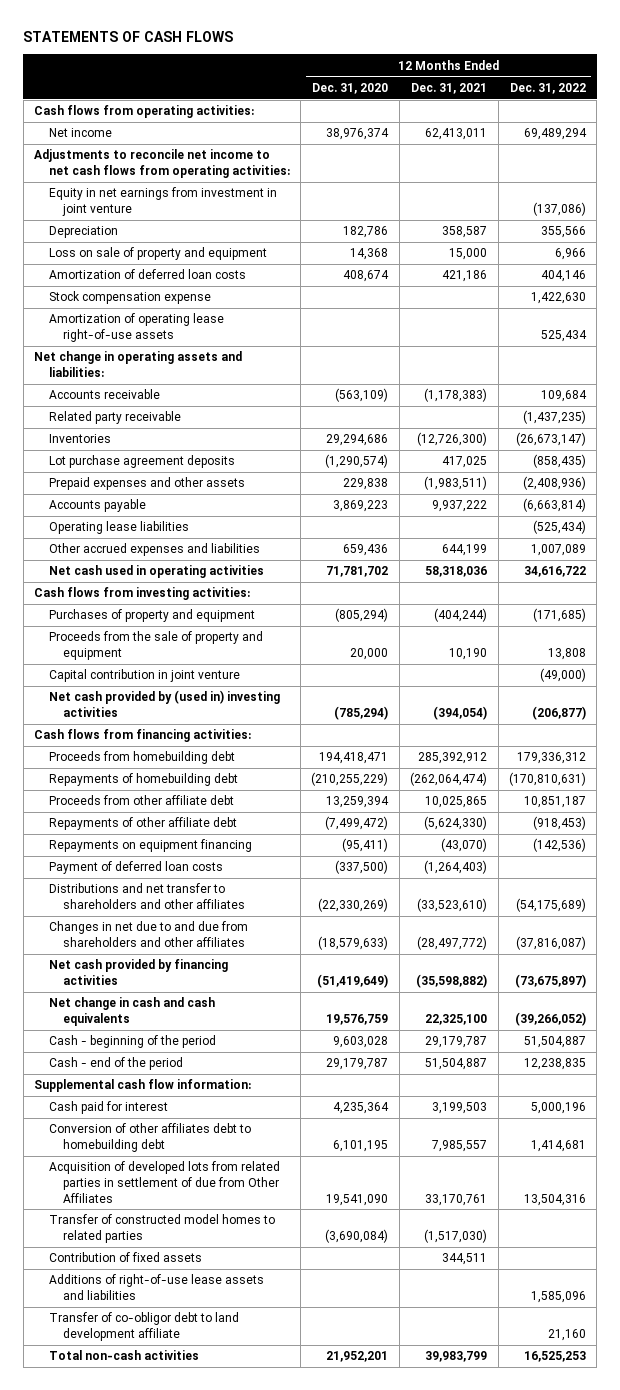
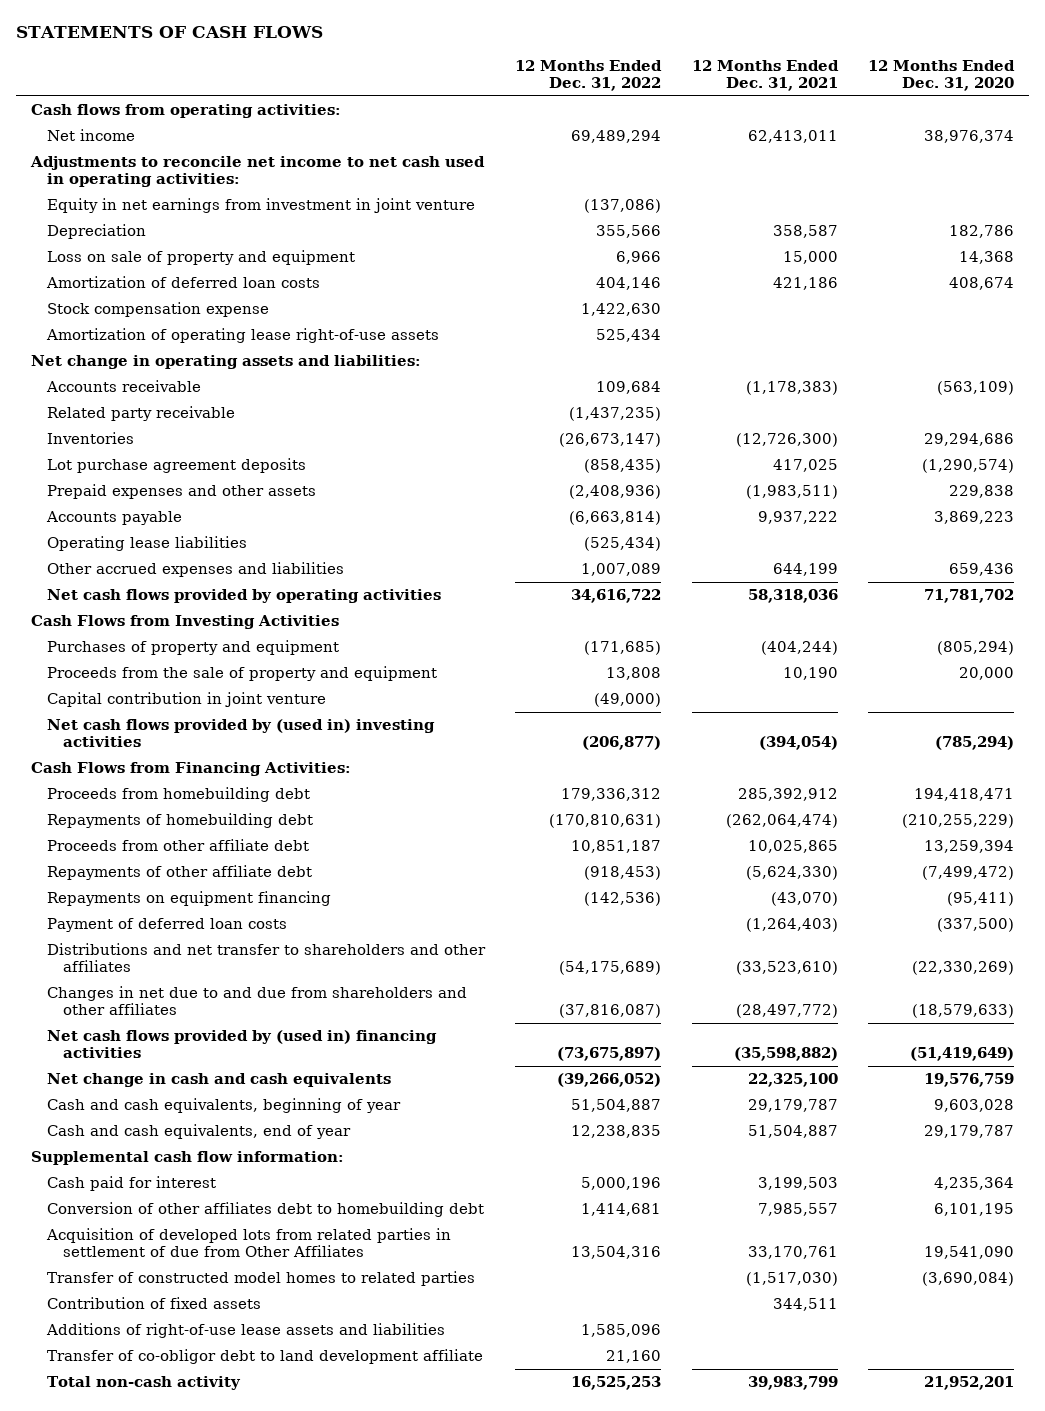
[34,149,290,178] Adjustments to reconcile net income to net cash flows from operating activities: -> [29,156,485,187] Adjustments to reconcile net income to net cash used in operating activities:
[48,565,264,579] Net cash used in operating activities -> [47,589,442,604] Net cash flows provided by operating activities
[34,587,251,601] Cash flows from investing activities: -> [30,615,339,630] Cash Flows from Investing Activities
[48,690,280,717] Net cash provided by (used in) investing activities -> [47,719,436,747] Net cash flows provided by (used in) investing activities
[34,729,252,743] Cash flows from financing activities: -> [30,762,351,777] Cash Flows from Financing Activities:
[48,959,228,985] Net cash provided by financing activities -> [47,1030,438,1058] Net cash flows provided by (used in) financing activities
[48,1035,216,1049] Cash - beginning of the period -> [47,1098,402,1114] Cash and cash equivalents, beginning of year
[48,1057,183,1071] Cash - end of the period -> [47,1124,352,1140] Cash and cash equivalents, end of year
[48,1350,199,1361] Total non-cash activities -> [47,1376,242,1391] Total non-cash activity

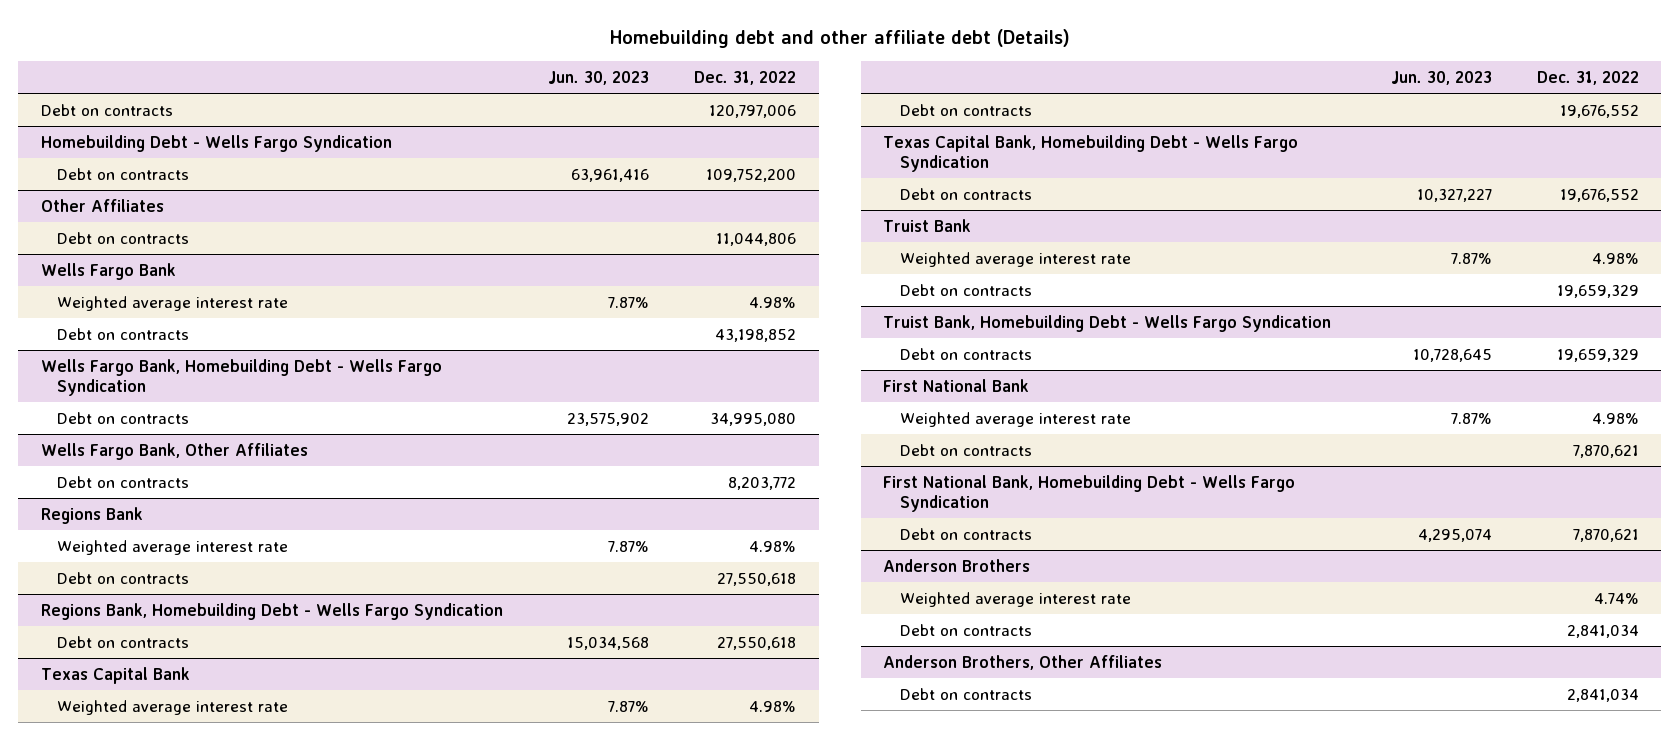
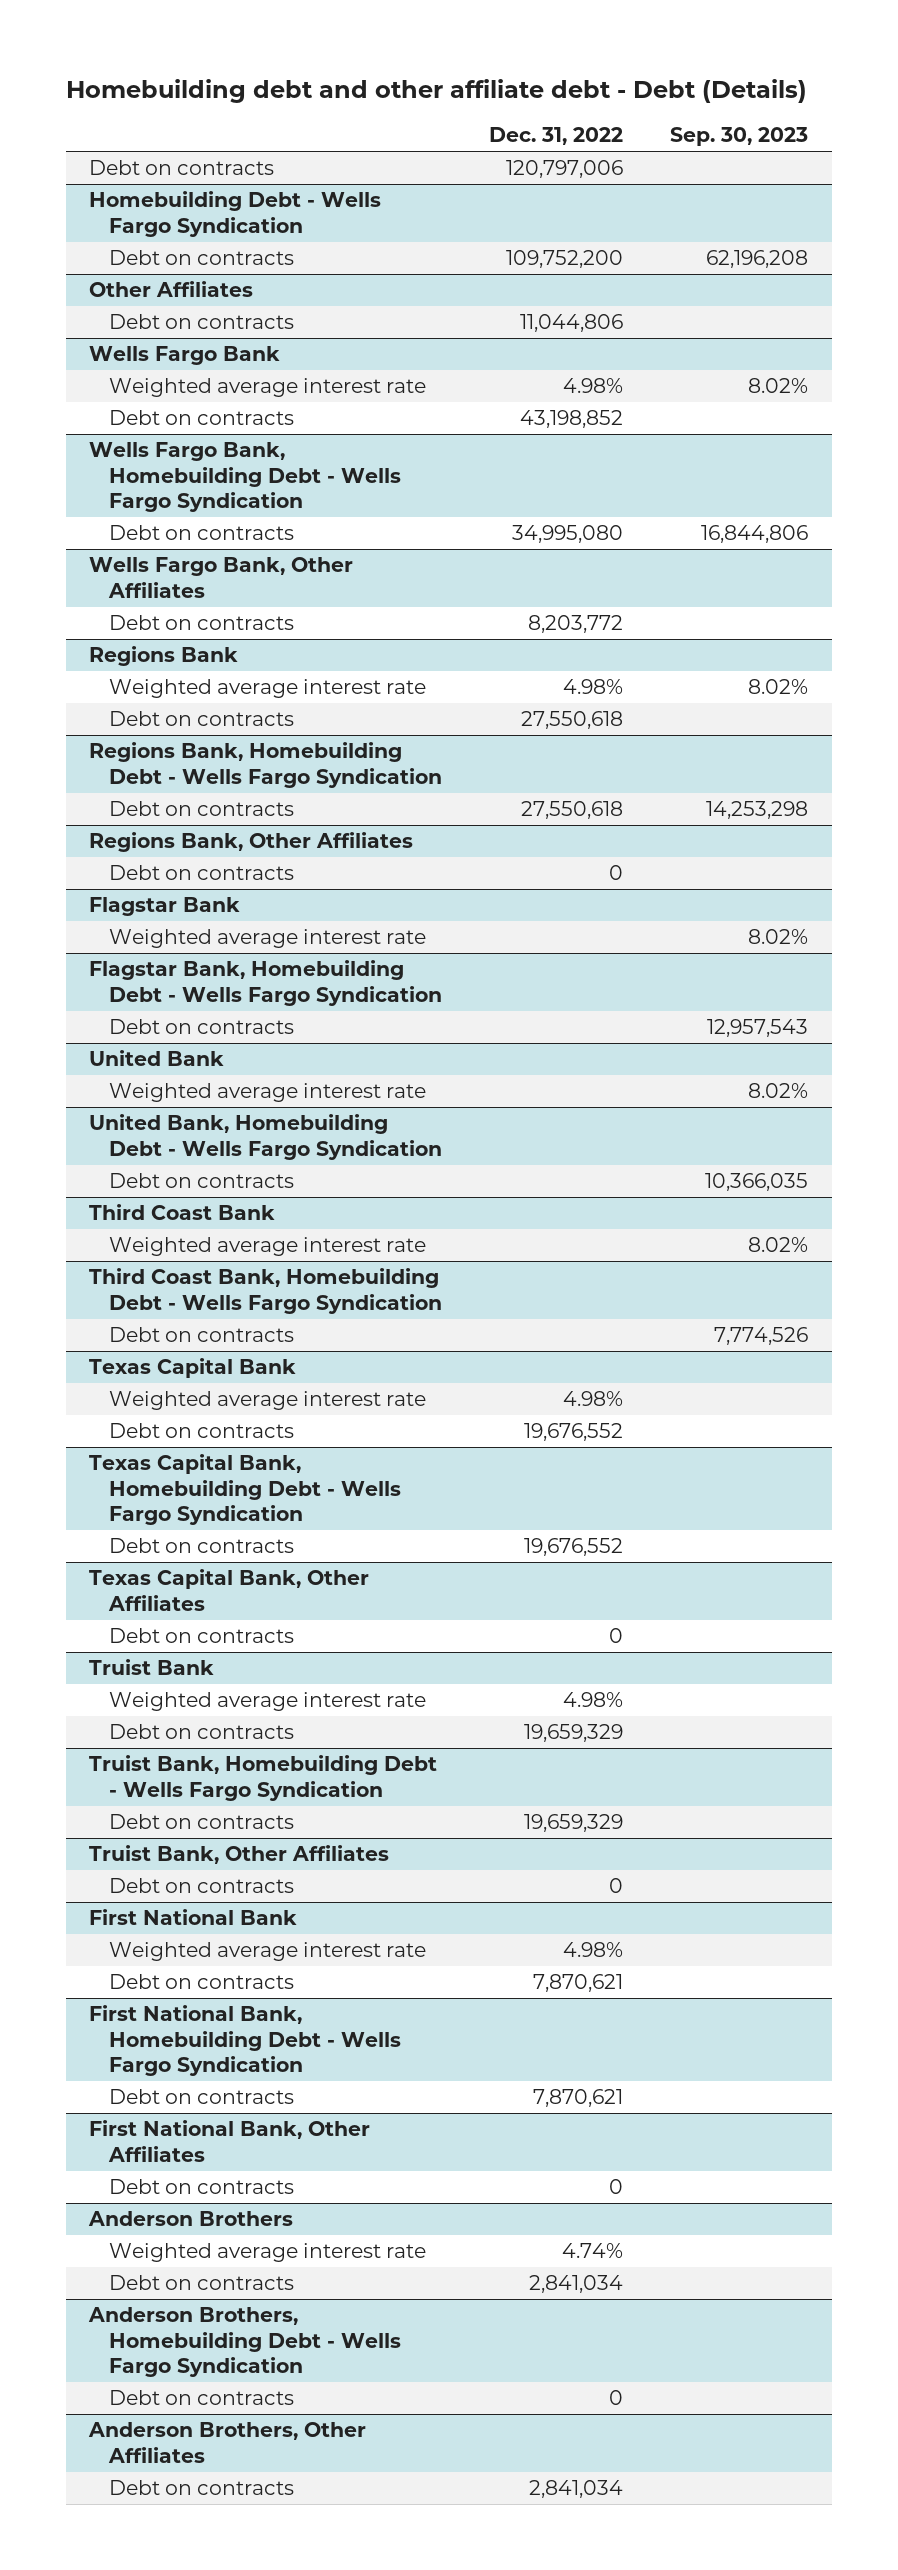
[609,29,1070,49] Homebuilding debt and other affiliate debt (Details) -> [65,79,807,104] Homebuilding debt and other affiliate debt - Debt (Details)
[547,70,649,85] Jun. 30, 2023 -> none
none -> [670,127,809,147] Sep. 30, 2023
none -> [89,832,414,853] Regions Bank, Other Affiliates
none -> [108,865,294,881] Debt on contracts
none -> [89,897,241,917] Flagstar Bank
none -> [108,929,426,949] Weighted average interest rate
none -> [89,960,442,1006] Flagstar Bank, Homebuilding Debt - Wells Fargo Syndication
none -> [108,1019,294,1035] Debt on contracts
none -> [89,1050,225,1067] United Bank
none -> [108,1083,426,1103] Weighted average interest rate
none -> [89,1114,442,1160] United Bank, Homebuilding Debt - Wells Fargo Syndication
none -> [108,1173,294,1189] Debt on contracts
none -> [89,1204,276,1221] Third Coast Bank
none -> [108,1237,426,1257] Weighted average interest rate
none -> [89,1268,442,1314] Third Coast Bank, Homebuilding Debt - Wells Fargo Syndication
none -> [108,1327,294,1343] Debt on contracts
none -> [89,1569,370,1611] Texas Capital Bank, Other Affiliates
none -> [108,1628,294,1644] Debt on contracts
none -> [89,1845,390,1865] Truist Bank, Other Affiliates
none -> [108,1878,294,1894] Debt on contracts
none -> [89,2120,371,2162] First National Bank, Other Affiliates
none -> [108,2179,294,2195] Debt on contracts
none -> [88,2307,401,2378] Anderson Brothers, Homebuilding Debt - Wells Fargo Syndication
none -> [108,2390,294,2406] Debt on contracts

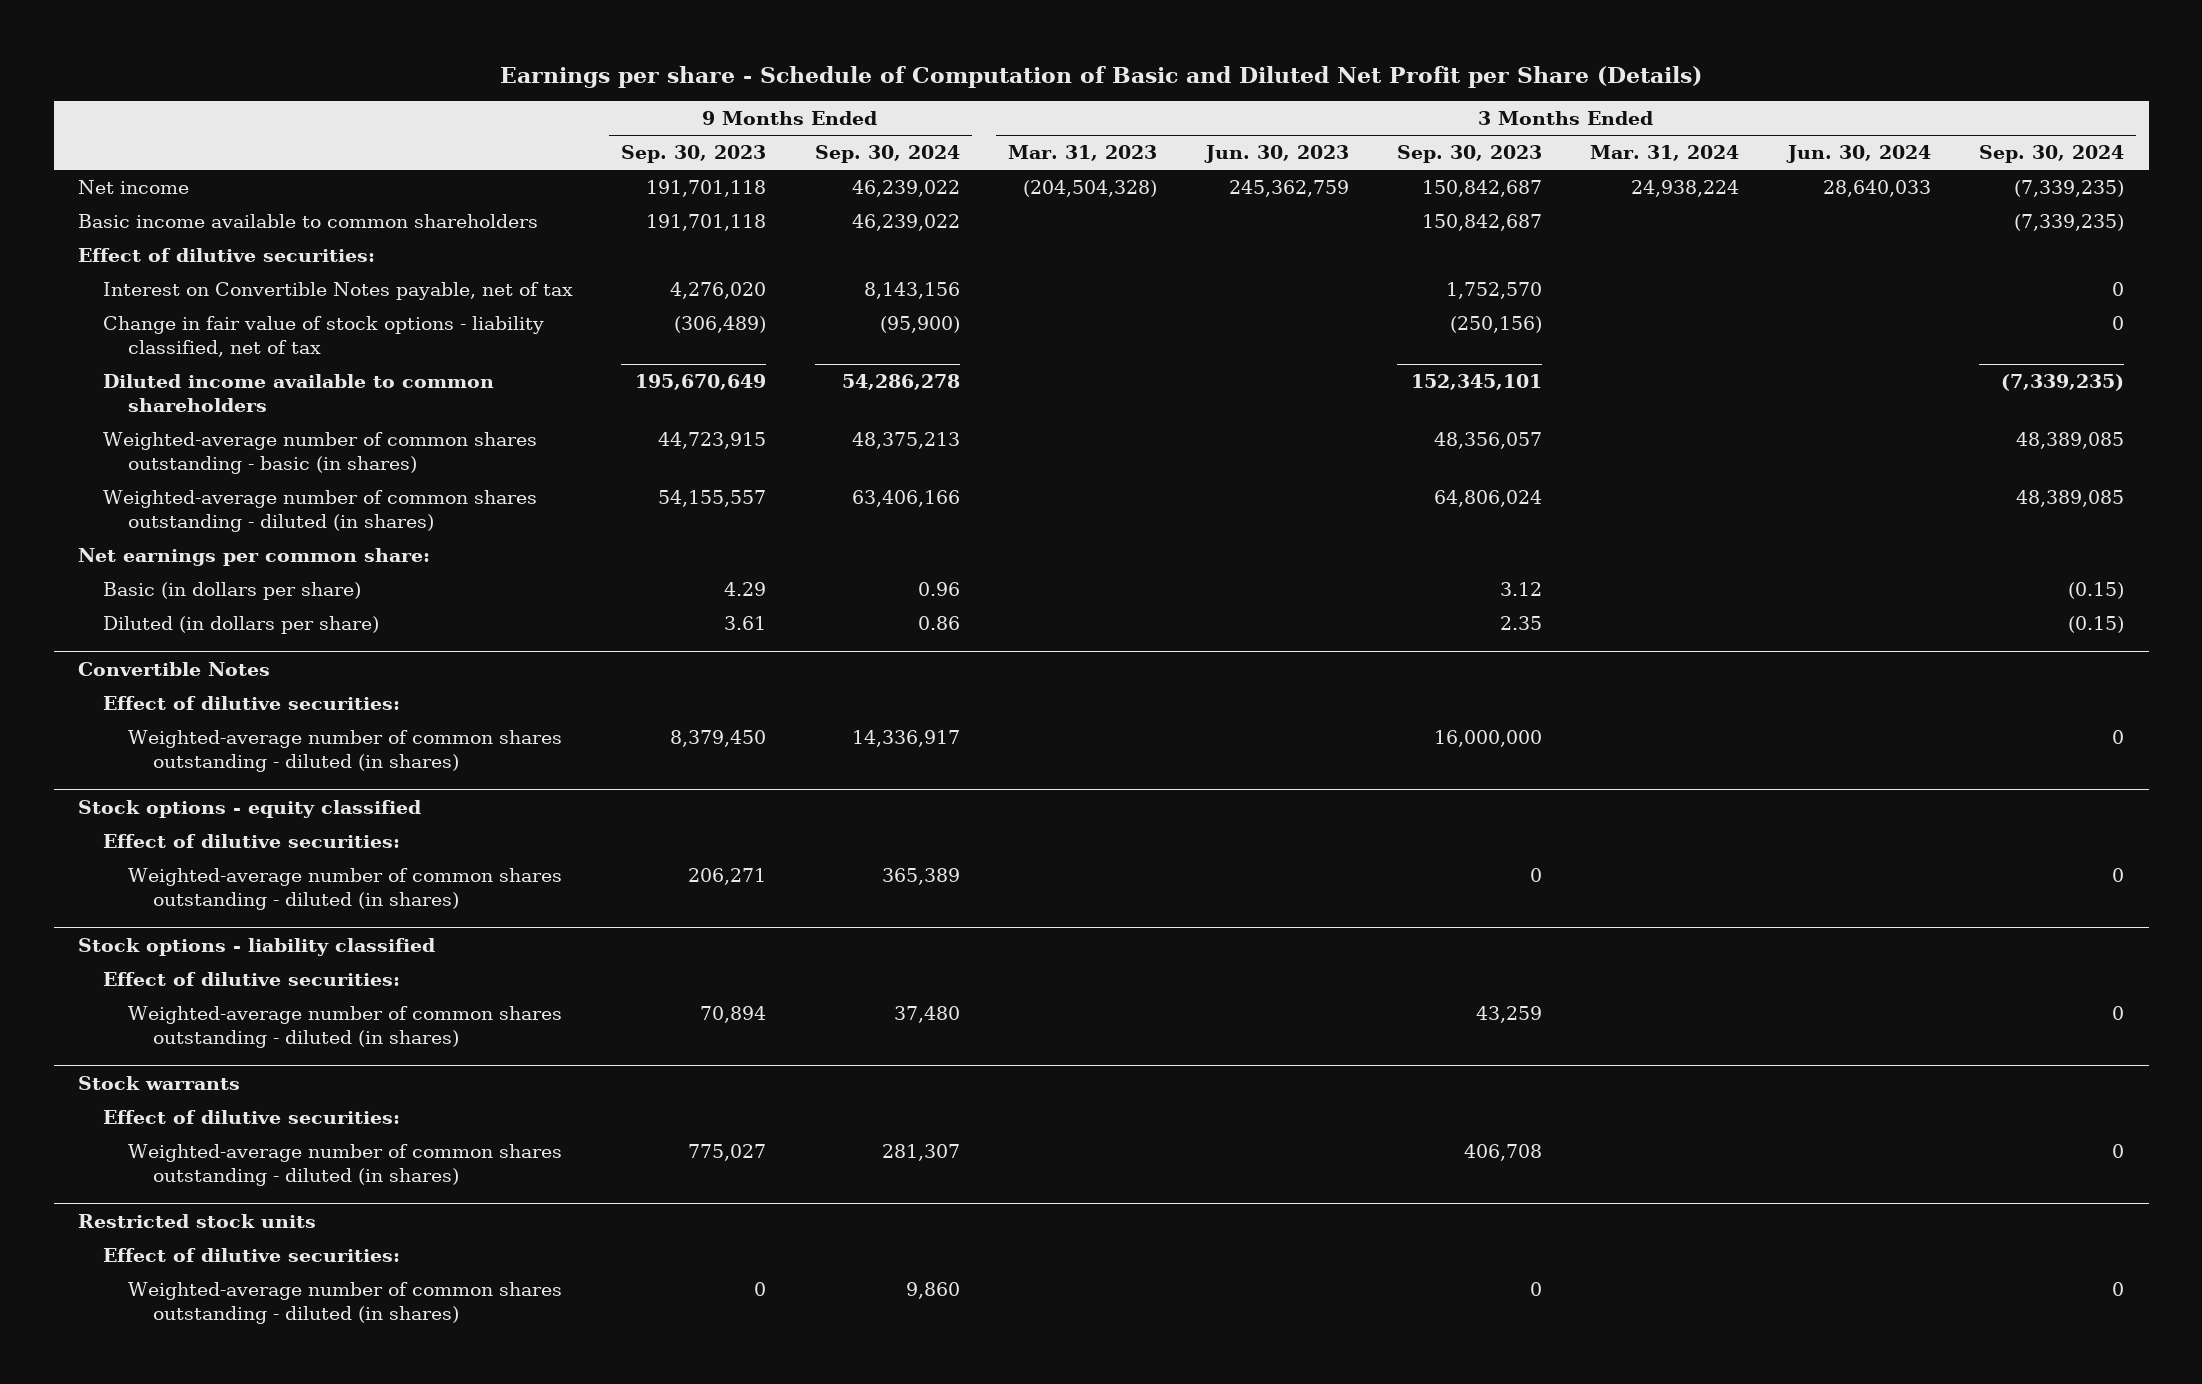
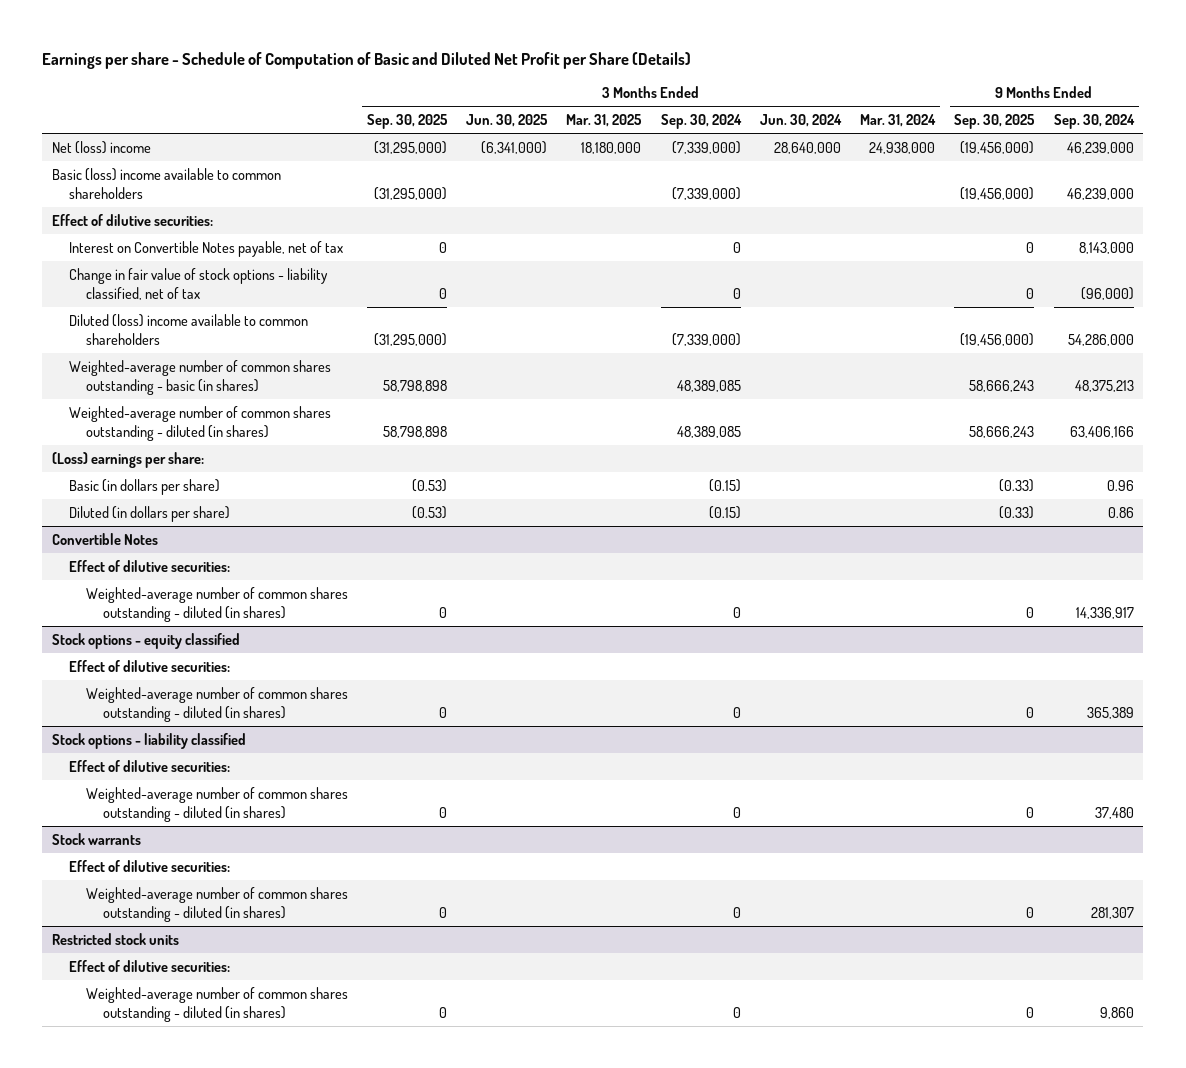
[621,145,767,164] Sep. 30, 2023 -> none
[1008,145,1158,162] Mar. 31, 2023 -> none
[1203,145,1349,164] Jun. 30, 2023 -> none
[1397,145,1543,164] Sep. 30, 2023 -> none
none -> [366,113,448,129] Sep. 30, 2025
none -> [466,113,549,127] Jun. 30, 2025
none -> [566,113,643,127] Mar. 31, 2025
none -> [954,113,1036,129] Sep. 30, 2025
[77,179,189,194] Net income -> [51,140,151,154] Net (loss) income
[851,179,960,197] 46,239,022 -> [1066,141,1134,154] 46,239,000
[1631,179,1740,197] 24,938,224 -> [869,141,936,154] 24,938,000
[1822,179,1931,197] 28,640,033 -> [773,141,841,154] 28,640,000
[2014,179,2125,197] (7,339,235) -> [671,140,741,154] (7,339,000)
[77,213,538,228] Basic income available to common shareholders -> [51,167,281,199] Basic (loss) income available to common shareholders
[851,213,960,231] 46,239,022 -> [1066,187,1134,200] 46,239,000
[2014,213,2125,231] (7,339,235) -> [671,186,741,200] (7,339,000)
[863,281,960,299] 8,143,156 -> [1078,241,1134,254] 8,143,000
[879,315,960,333] (95,900) -> [1080,286,1134,300] (96,000)
[102,373,494,412] Diluted income available to common shareholders -> [68,313,308,345] Diluted (loss) income available to common shareholders
[841,373,960,390] 54,286,278 -> [1067,333,1134,346] 54,286,000
[2001,373,2125,391] (7,339,235) -> [671,332,741,346] (7,339,000)
[77,547,430,566] Net earnings per common share: -> [51,451,204,468] (Loss) earnings per share:

